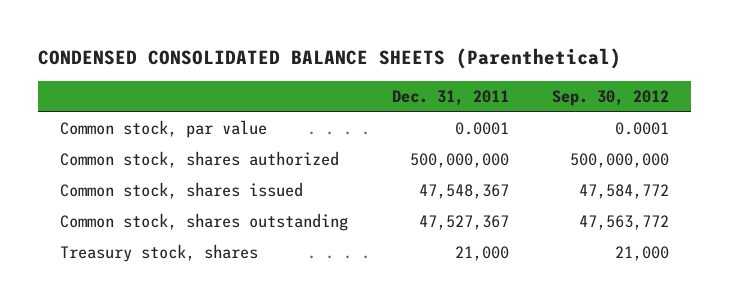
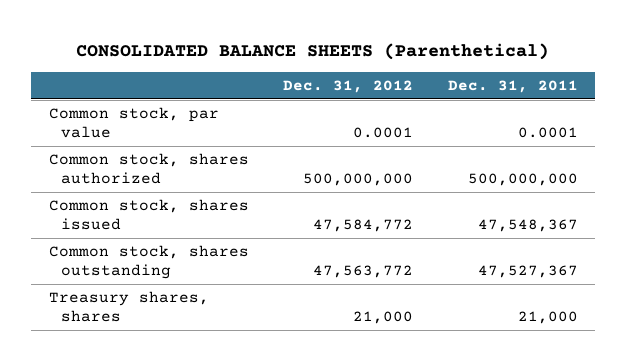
[38,48,622,70] CONDENSED CONSOLIDATED BALANCE SHEETS (Parenthetical) -> [76,42,550,60] CONSOLIDATED BALANCE SHEETS (Parenthetical)
[552,90,670,107] Sep. 30, 2012 -> none
none -> [283,80,414,94] Dec. 31, 2012
[59,244,258,263] Treasury stock, shares -> [48,291,209,323] Treasury shares, shares

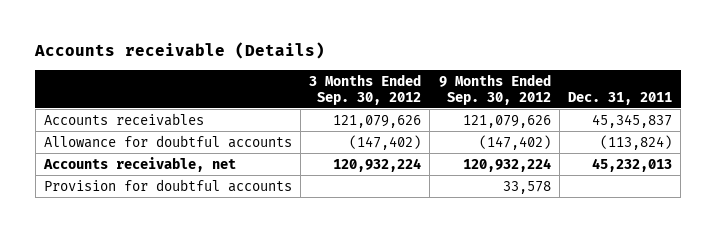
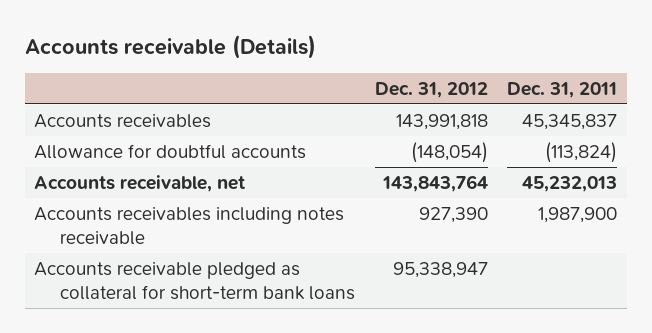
[309,73,422,105] 3 Months Ended Sep. 30, 2012 -> none
[438,73,551,105] 9 Months Ended Sep. 30, 2012 -> none
none -> [374,81,488,98] Dec. 31, 2012
[43,178,292,192] Provision for doubtful accounts -> none
none -> [34,206,345,246] Accounts receivables including notes receivable
none -> [34,261,356,301] Accounts receivable pledged as collateral for short-term bank loans

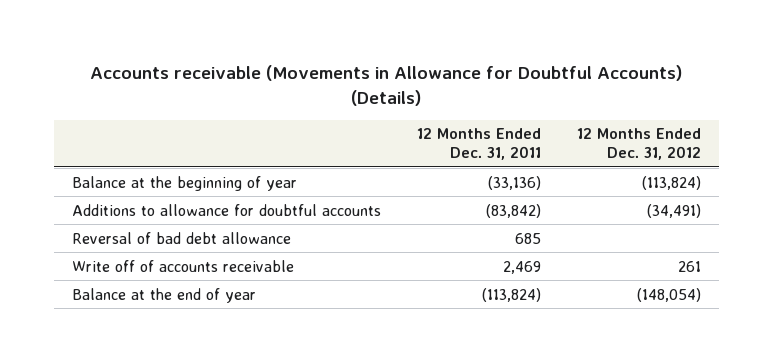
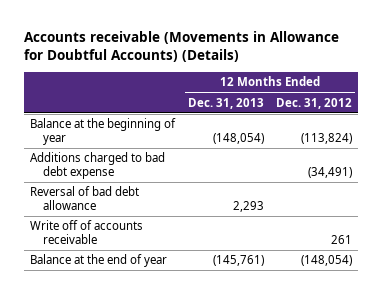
[416,128,541,161] 12 Months Ended Dec. 31, 2011 -> none
none -> [187,97,264,109] Dec. 31, 2013
[71,203,381,216] Additions to allowance for doubtful accounts -> [30,152,166,179] Additions charged to bad debt expense

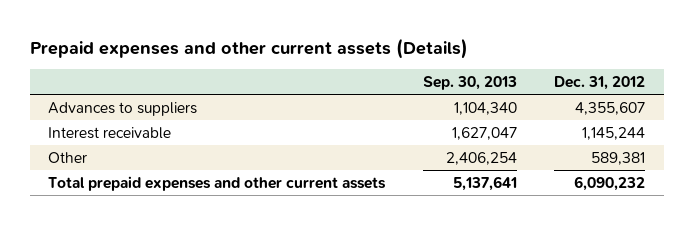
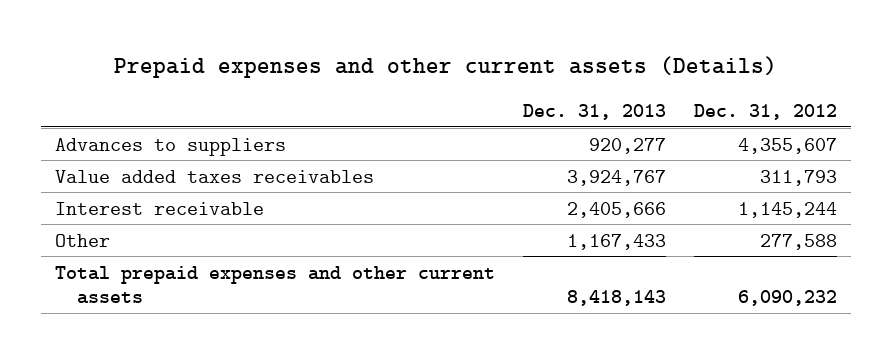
[422,76,517,91] Sep. 30, 2013 -> none
none -> [523,103,667,120] Dec. 31, 2013
none -> [54,169,374,183] Value added taxes receivables
[591,151,646,165] 589,381 -> [760,233,838,250] 277,588

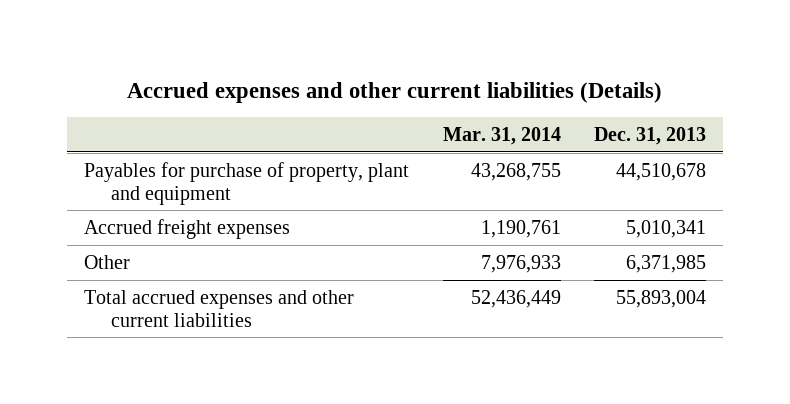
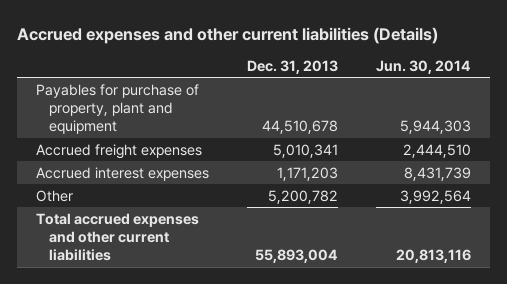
[442,127,561,146] Mar. 31, 2014 -> none
none -> [375,59,471,74] Jun. 30, 2014
none -> [36,166,210,181] Accrued interest expenses
[626,254,707,273] 6,371,985 -> [268,189,339,204] 5,200,782

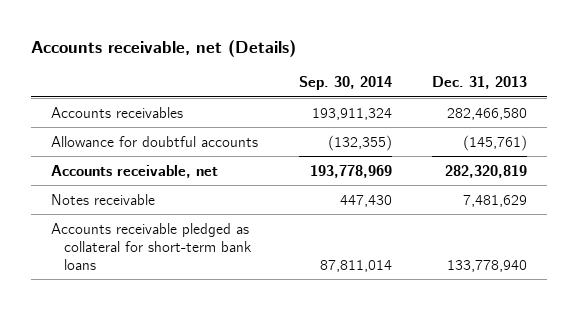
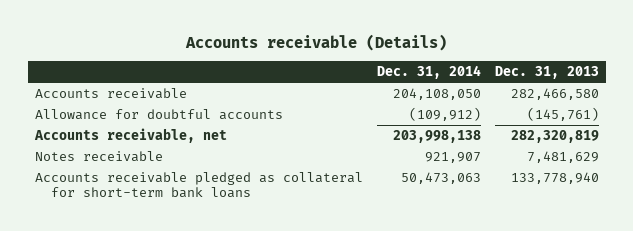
[30,40,296,58] Accounts receivable, net (Details) -> [184,33,447,51] Accounts receivable (Details)
[298,76,392,91] Sep. 30, 2014 -> none
none -> [376,64,481,79] Dec. 31, 2014
[51,106,184,118] Accounts receivables -> [34,88,187,100] Accounts receivable

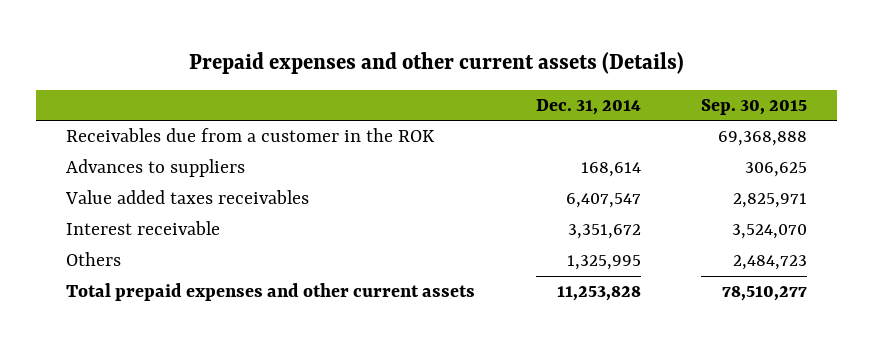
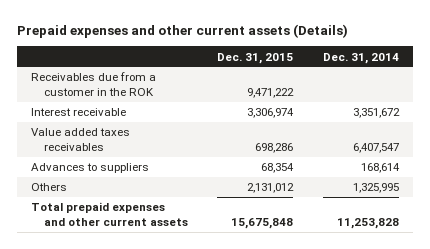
[700,99,807,116] Sep. 30, 2015 -> none
none -> [217,52,294,64] Dec. 31, 2015
[65,190,310,205] Value added taxes receivables -> [31,128,131,151] Value added taxes receivables
[66,159,246,178] Advances to suppliers -> [31,163,150,174] Advances to suppliers

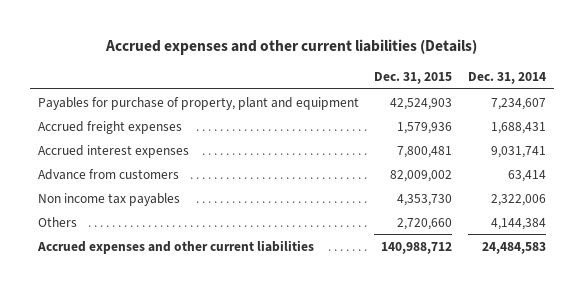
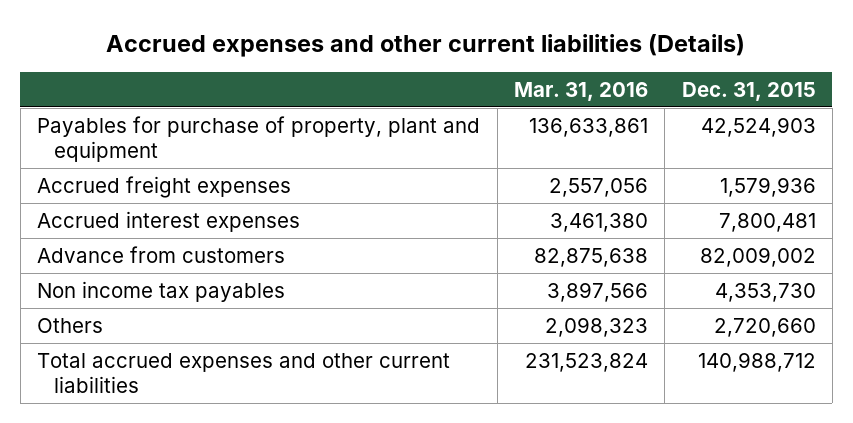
[468,71,547,84] Dec. 31, 2014 -> none
none -> [513,82,648,102] Mar. 31, 2016
[36,239,314,254] Accrued expenses and other current liabilities -> [37,352,451,393] Total accrued expenses and other current liabilities

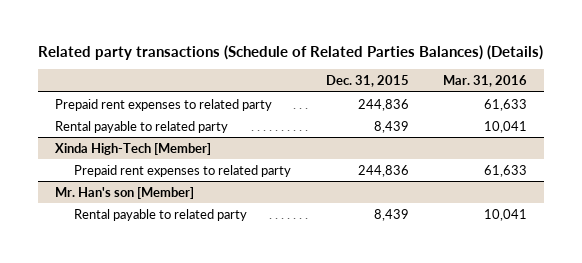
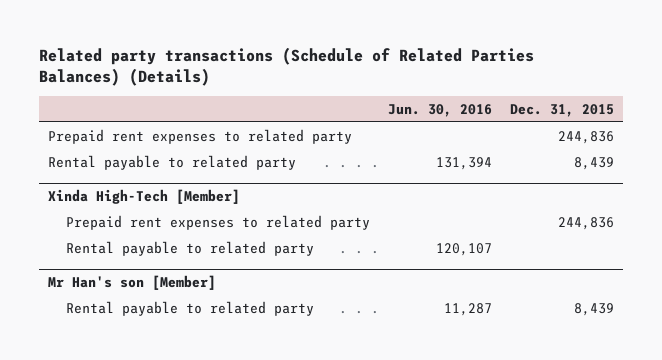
[442,74,527,87] Mar. 31, 2016 -> none
none -> [387,103,492,117] Jun. 30, 2016
none -> [65,240,314,256] Rental payable to related party
[54,186,194,199] Mr. Han's son [Member] -> [48,274,217,290] Mr Han's son [Member]

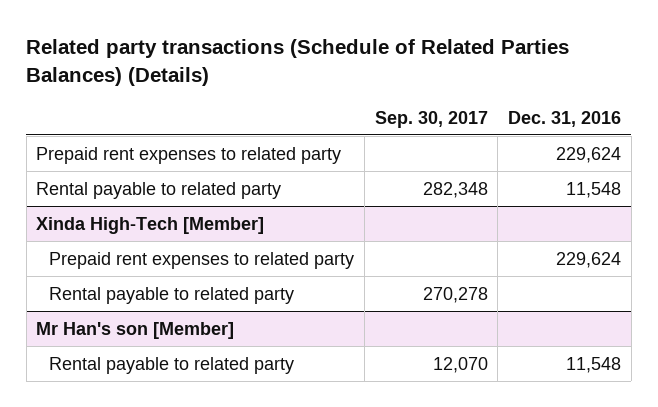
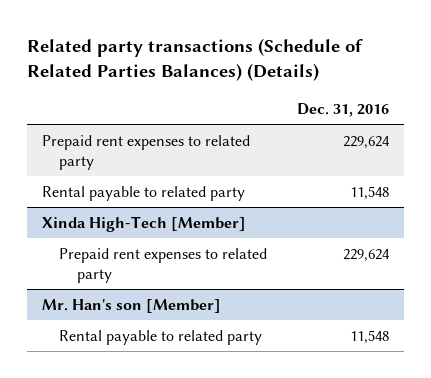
[374,110,488,128] Sep. 30, 2017 -> none
[49,286,295,304] Rental payable to related party -> none
[36,321,235,339] Mr Han's son [Member] -> [41,298,221,313] Mr. Han's son [Member]

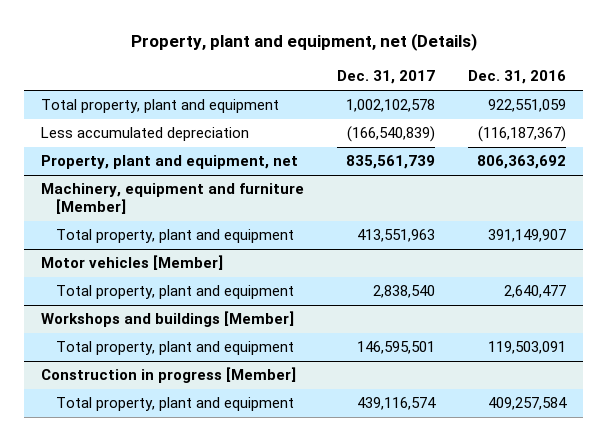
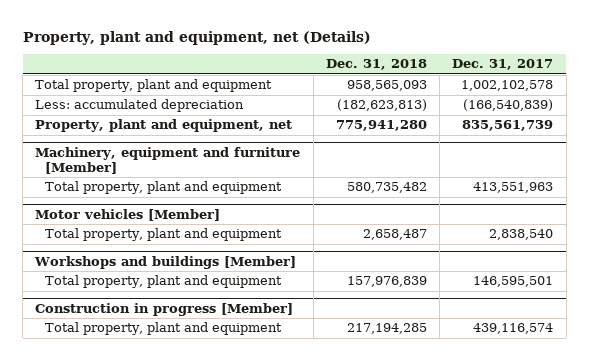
[468,70,567,85] Dec. 31, 2016 -> none
none -> [325,59,427,71] Dec. 31, 2018
[40,127,249,142] Less accumulated depreciation -> [35,99,245,113] Less: accumulated depreciation

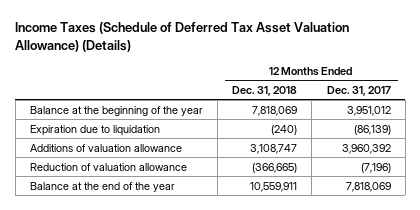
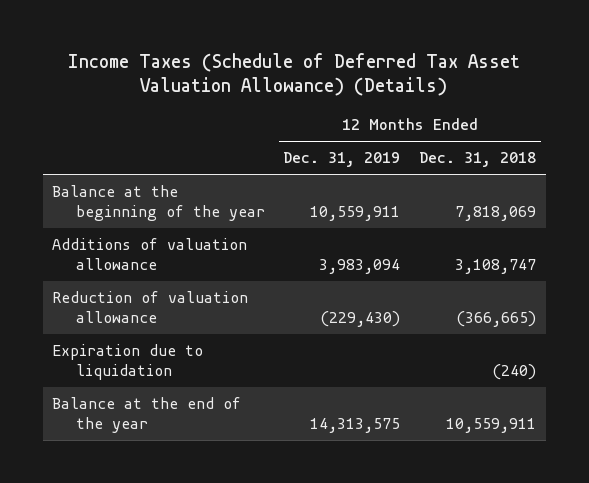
[326,85,391,96] Dec. 31, 2017 -> none
none -> [283,152,401,168] Dec. 31, 2019
[29,124,160,136] Expiration due to liquidation -> [52,343,204,381] Expiration due to liquidation

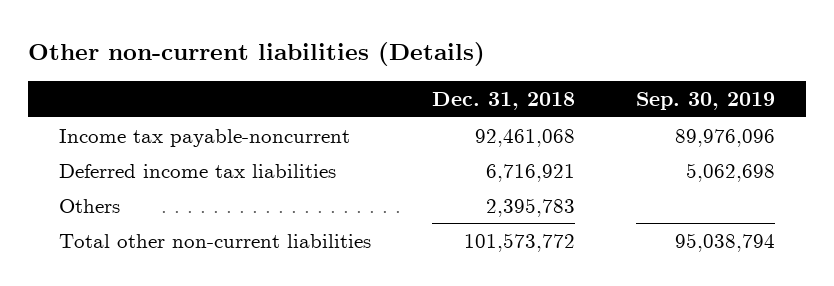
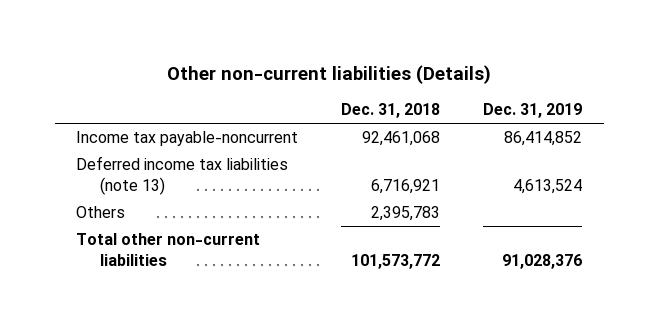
[636,91,776,110] Sep. 30, 2019 -> none
none -> [483,103,583,119] Dec. 31, 2019
[58,163,336,178] Deferred income tax liabilities -> [76,156,289,195] Deferred income tax liabilities (note 13)

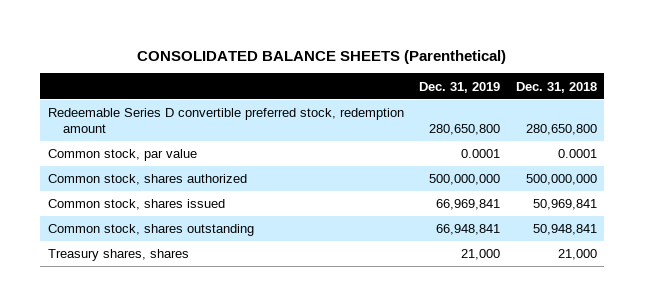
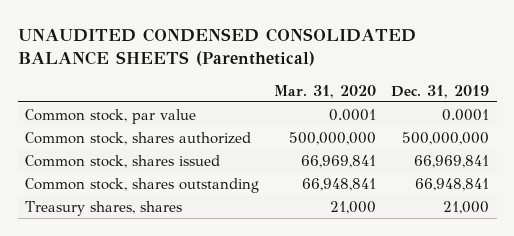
[137,49,507,64] CONSOLIDATED BALANCE SHEETS (Parenthetical) -> [17,27,416,67] UNAUDITED CONDENSED CONSOLIDATED BALANCE SHEETS (Parenthetical)
[515,81,597,93] Dec. 31, 2018 -> none
none -> [274,84,377,98] Mar. 31, 2020
[48,108,405,133] Redeemable Series D convertible preferred stock, redemption amount -> none

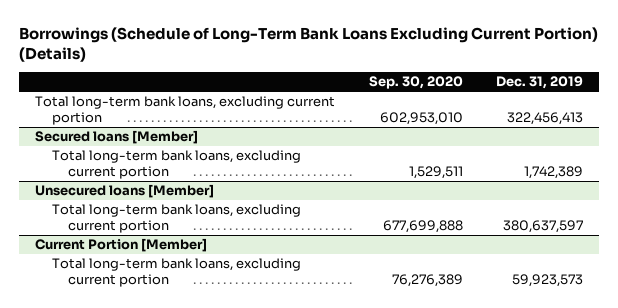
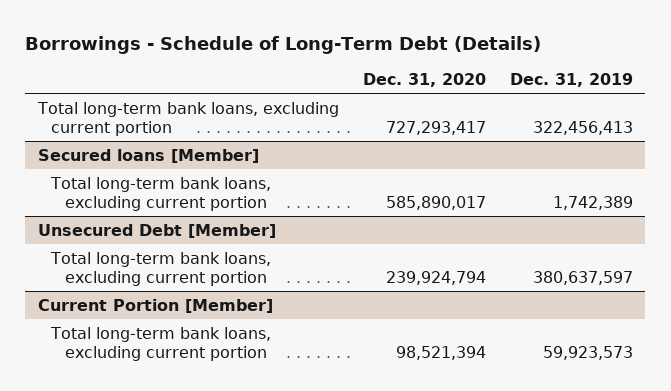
[18,26,598,62] Borrowings (Schedule of Long-Term Bank Loans Excluding Current Portion) (Details) -> [25,35,542,54] Borrowings - Schedule of Long-Term Debt (Details)
[368,76,463,90] Sep. 30, 2020 -> none
none -> [362,73,486,88] Dec. 31, 2020
[35,184,215,199] Unsecured loans [Member] -> [37,223,276,238] Unsecured Debt [Member]

